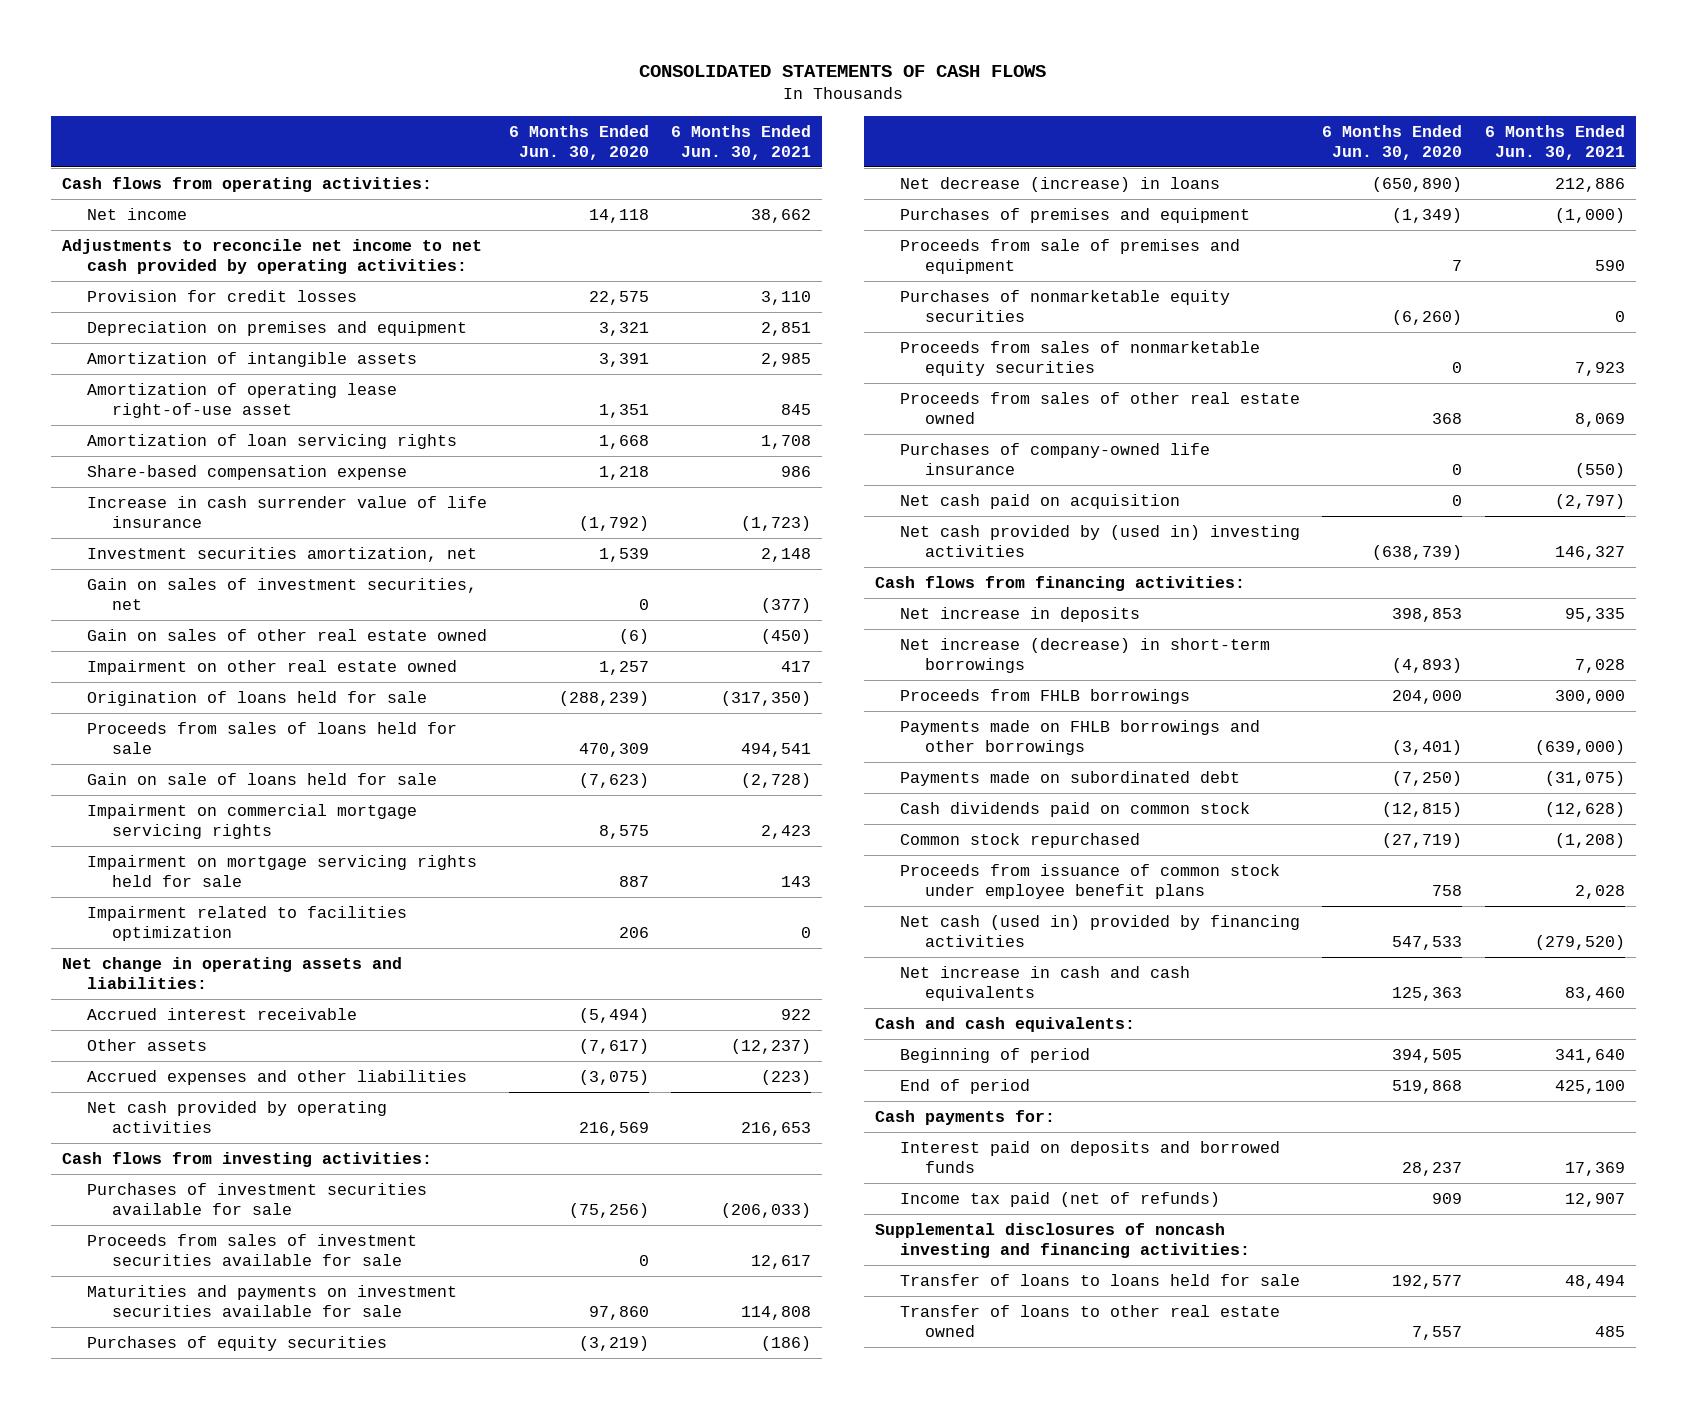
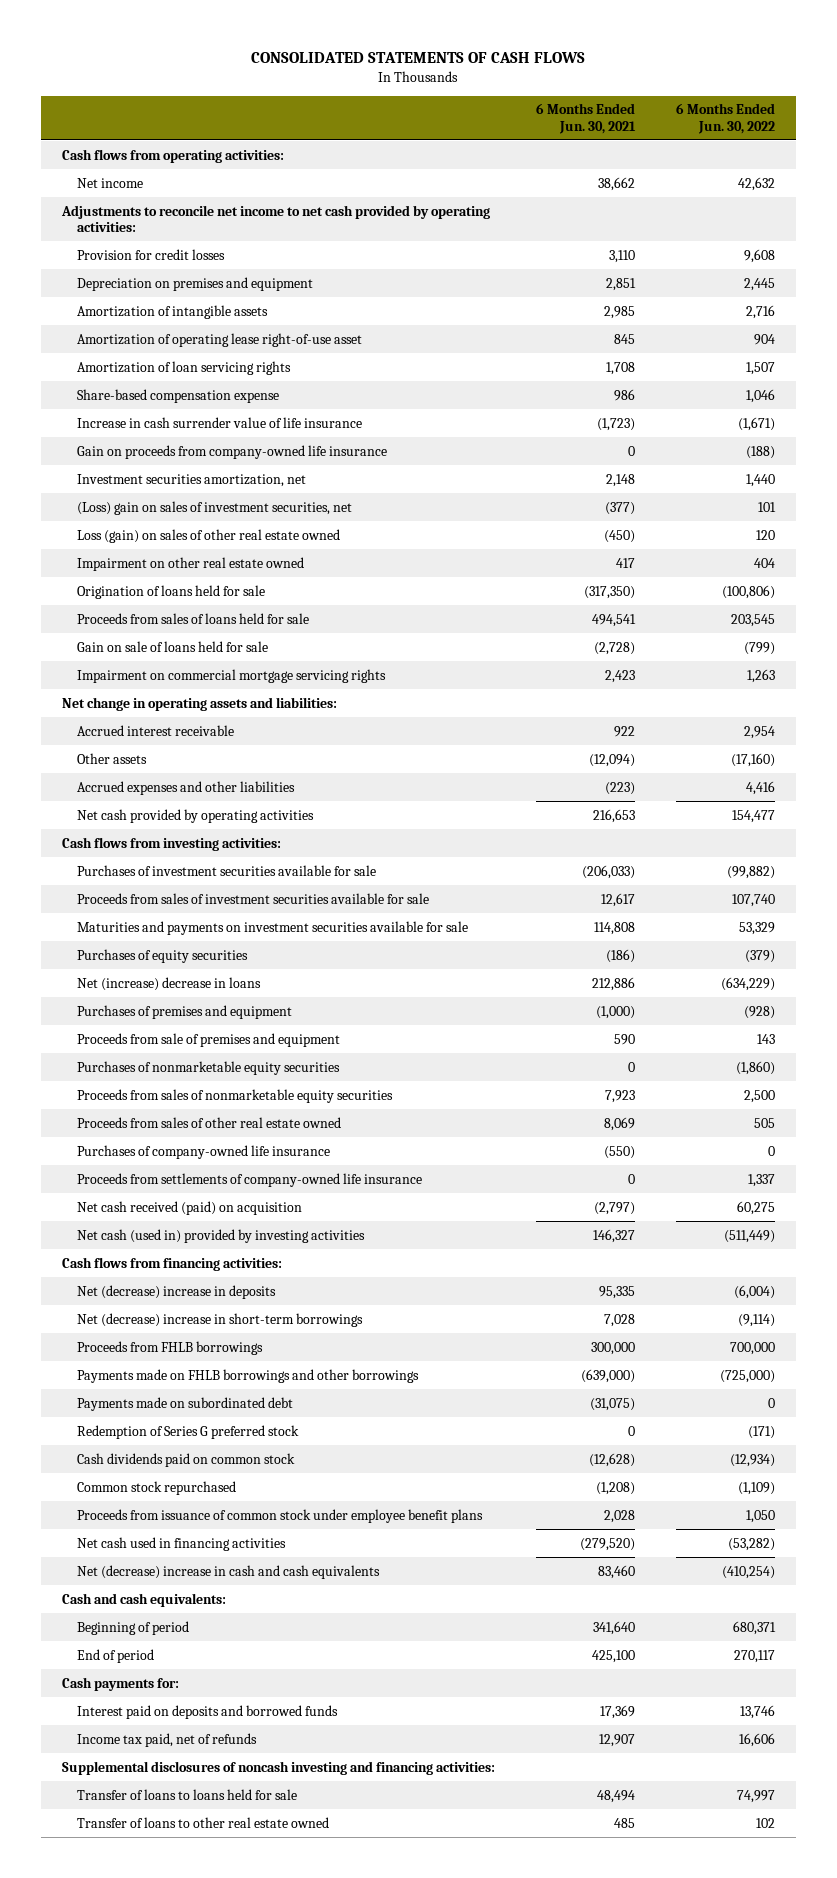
[508,124,649,160] 6 Months Ended Jun. 30, 2020 -> none
none -> [676,103,776,134] 6 Months Ended Jun. 30, 2022
none -> [77,444,388,459] Gain on proceeds from company-owned life insurance
[86,578,477,611] Gain on sales of investment securities, net -> [77,500,353,515] (Loss) gain on sales of investment securities, net
[86,629,487,642] Gain on sales of other real estate owned -> [77,528,341,543] Loss (gain) on sales of other real estate owned
[86,855,477,888] Impairment on mortgage servicing rights held for sale -> none
[86,906,407,942] Impairment related to facilities optimization -> none
[731,1039,812,1055] (12,237) -> [588,753,635,767] (12,094)
[900,177,1221,193] Net decrease (increase) in loans -> [77,976,262,991] Net (increase) decrease in loans
none -> [77,1172,423,1187] Proceeds from settlements of company-owned life insurance
[900,494,1181,510] Net cash paid on acquisition -> [77,1200,303,1215] Net cash received (paid) on acquisition
[900,525,1301,558] Net cash provided by (used in) investing activities -> [77,1228,366,1243] Net cash (used in) provided by investing activities
[900,607,1141,623] Net increase in deposits -> [77,1284,277,1299] Net (decrease) increase in deposits
[900,638,1271,674] Net increase (decrease) in short-term borrowings -> [77,1312,364,1327] Net (decrease) increase in short-term borrowings
none -> [77,1424,300,1439] Redemption of Series G preferred stock
[900,915,1301,948] Net cash (used in) provided by financing activities -> [77,1536,287,1551] Net cash used in financing activities
[900,966,1191,1002] Net increase in cash and cash equivalents -> [77,1564,381,1579] Net (decrease) increase in cash and cash equivalents
[900,1192,1221,1208] Income tax paid (net of refunds) -> [77,1732,258,1747] Income tax paid, net of refunds

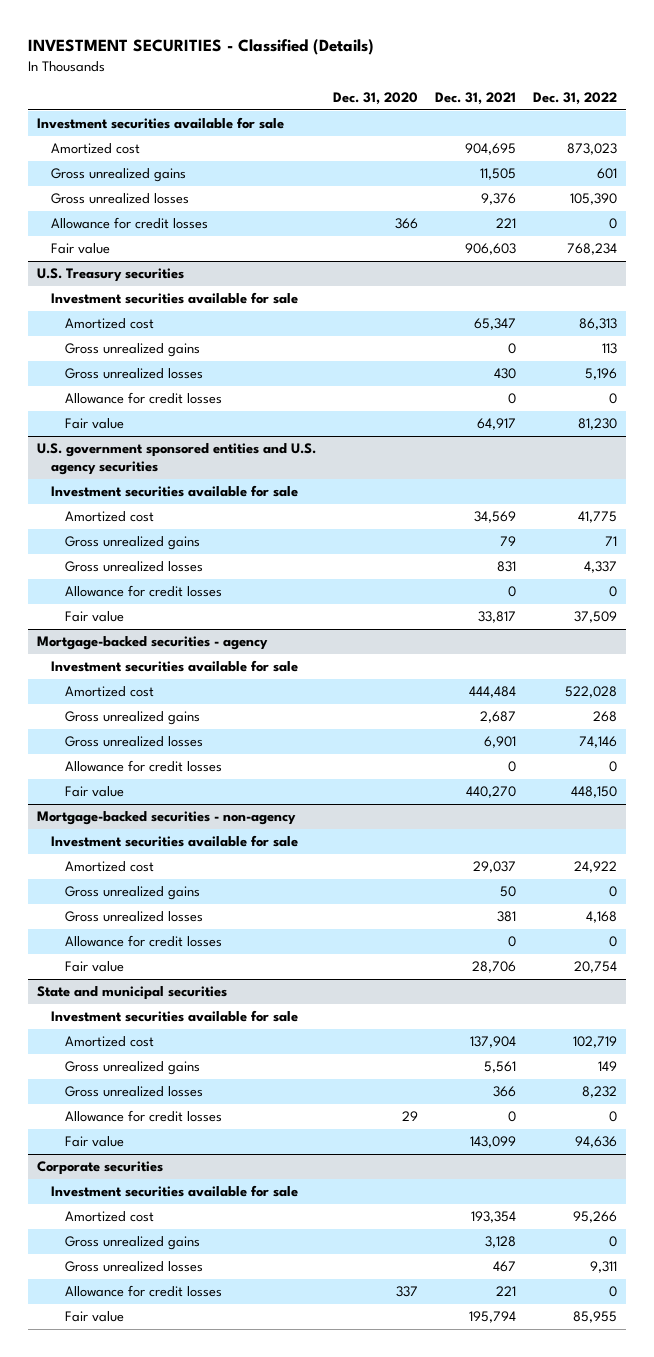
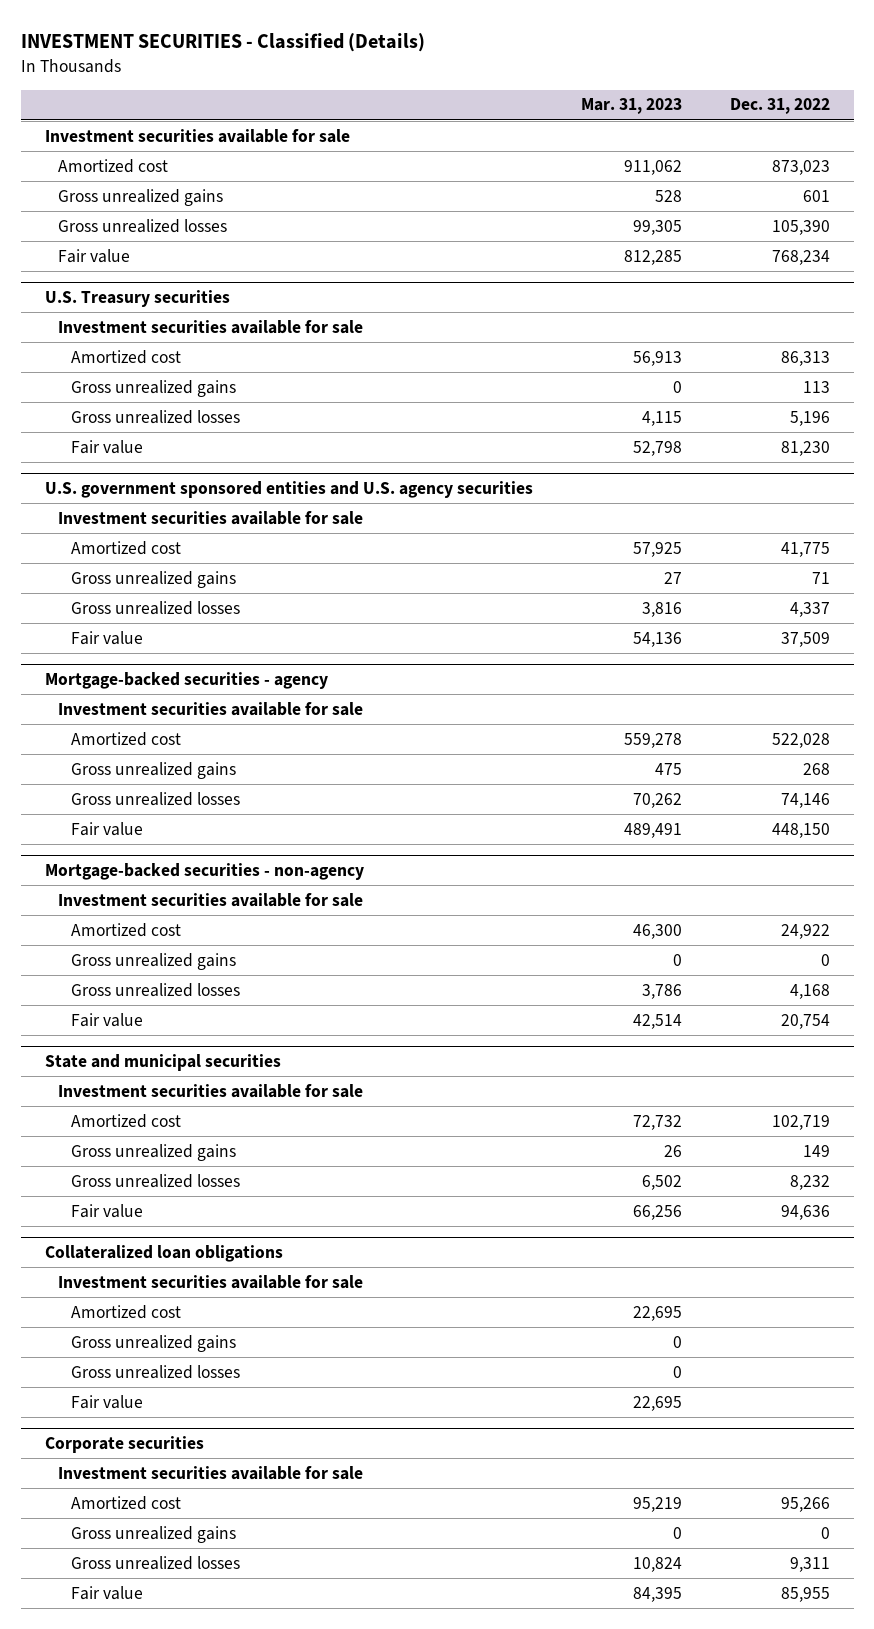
[333,92,419,106] Dec. 31, 2020 -> none
[435,92,517,106] Dec. 31, 2021 -> none
none -> [580,98,682,115] Mar. 31, 2023
[50,217,208,230] Allowance for credit losses -> none
[64,392,222,405] Allowance for credit losses -> none
[64,585,222,598] Allowance for credit losses -> none
[64,760,222,773] Allowance for credit losses -> none
[64,935,222,948] Allowance for credit losses -> none
[64,1110,222,1123] Allowance for credit losses -> none
none -> [44,1245,283,1263] Collateralized loan obligations
none -> [57,1274,363,1289] Investment securities available for sale
none -> [70,1304,181,1319] Amortized cost
none -> [70,1334,236,1352] Gross unrealized gains
none -> [70,1364,240,1379] Gross unrealized losses
none -> [70,1394,143,1409] Fair value
[64,1285,222,1298] Allowance for credit losses -> none

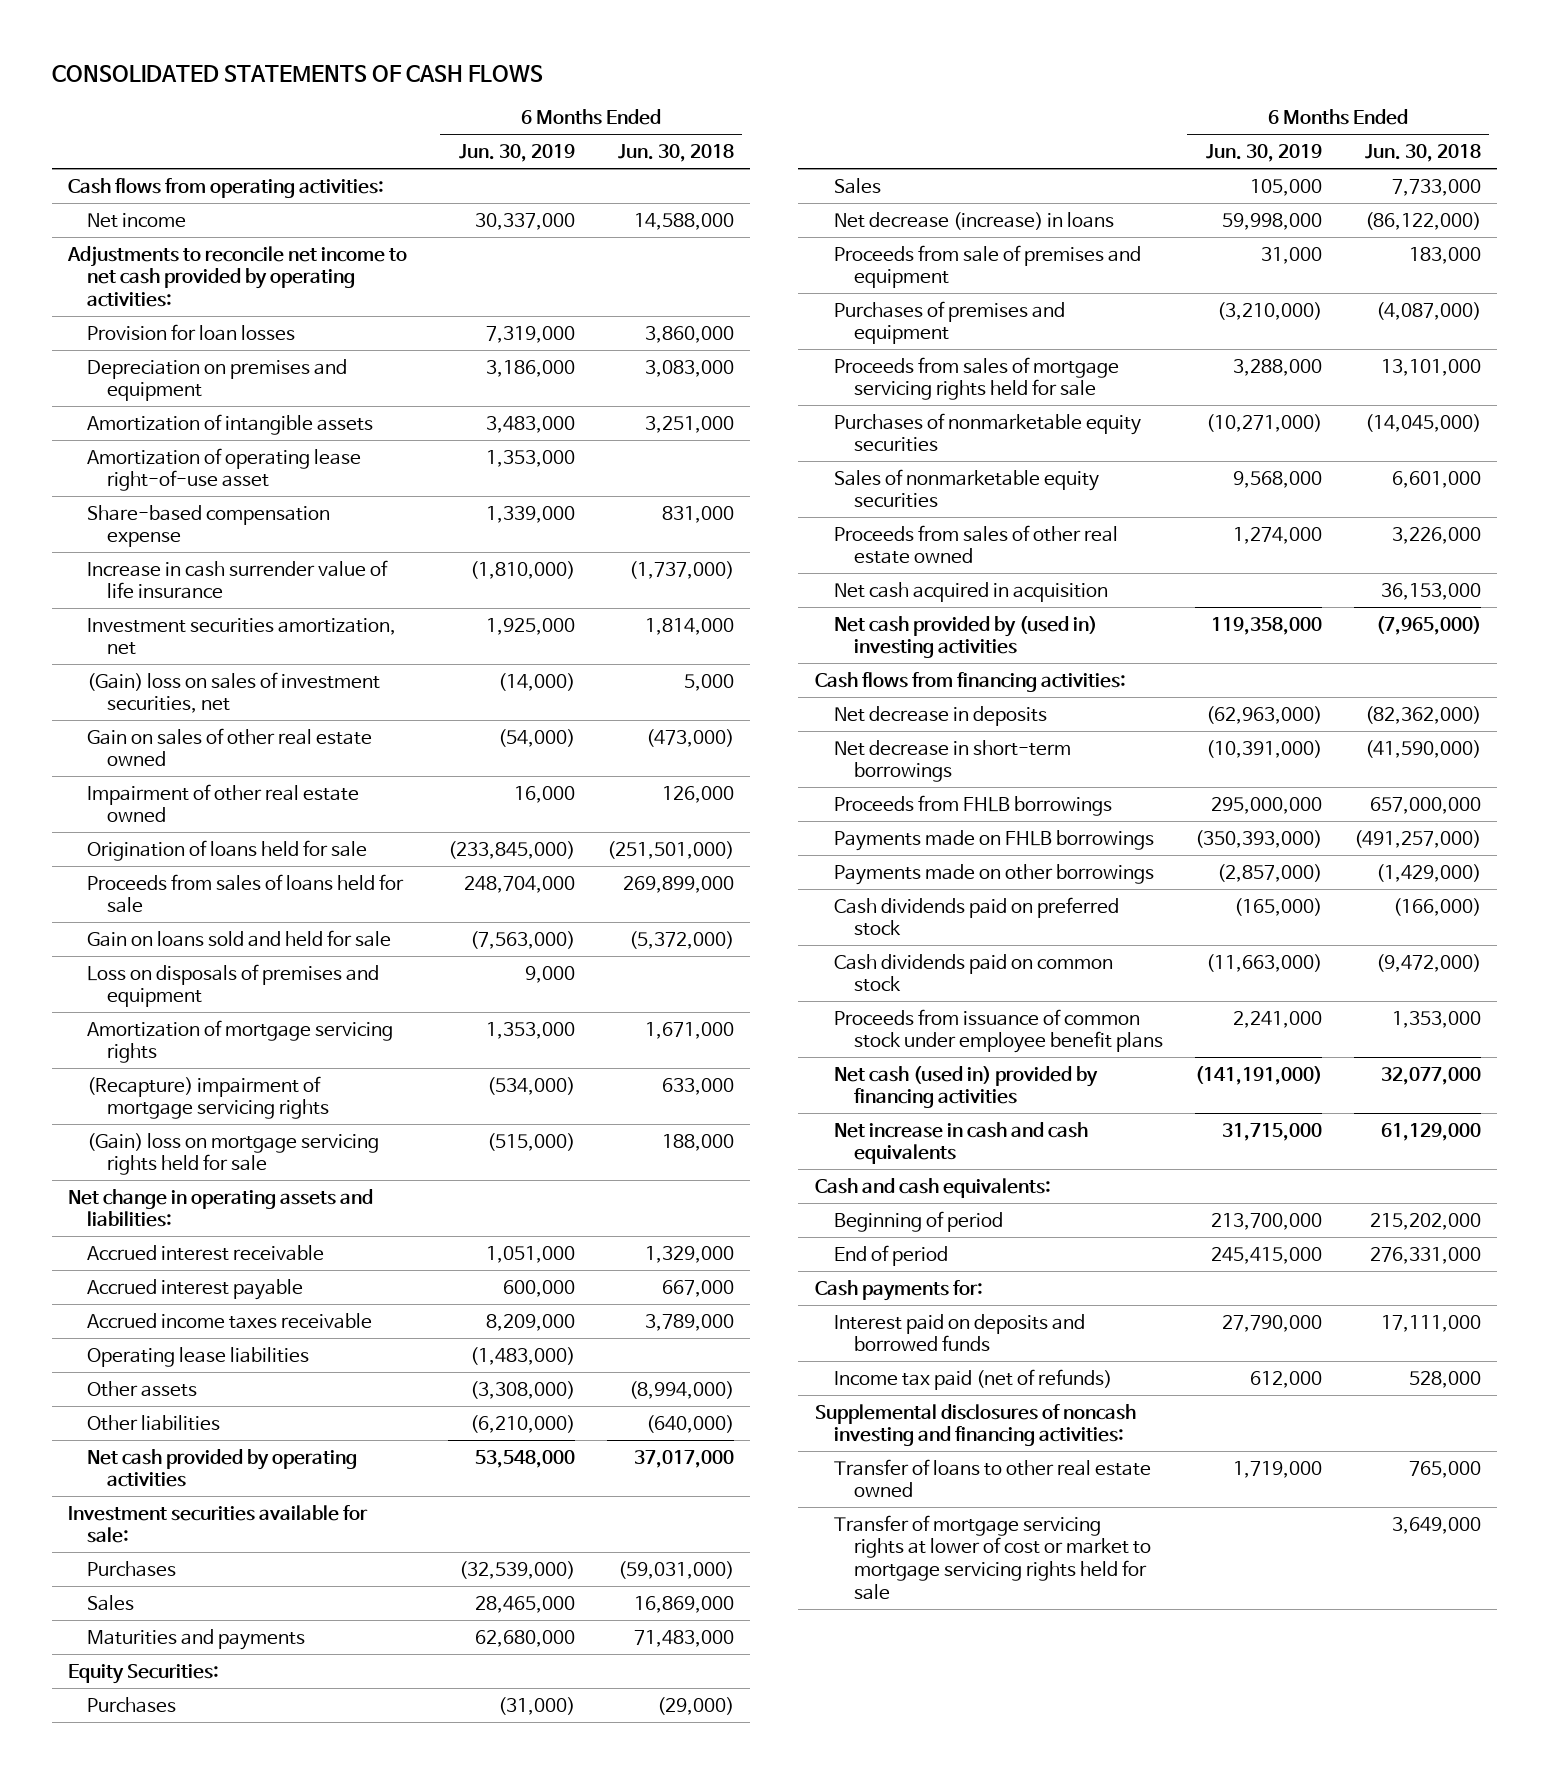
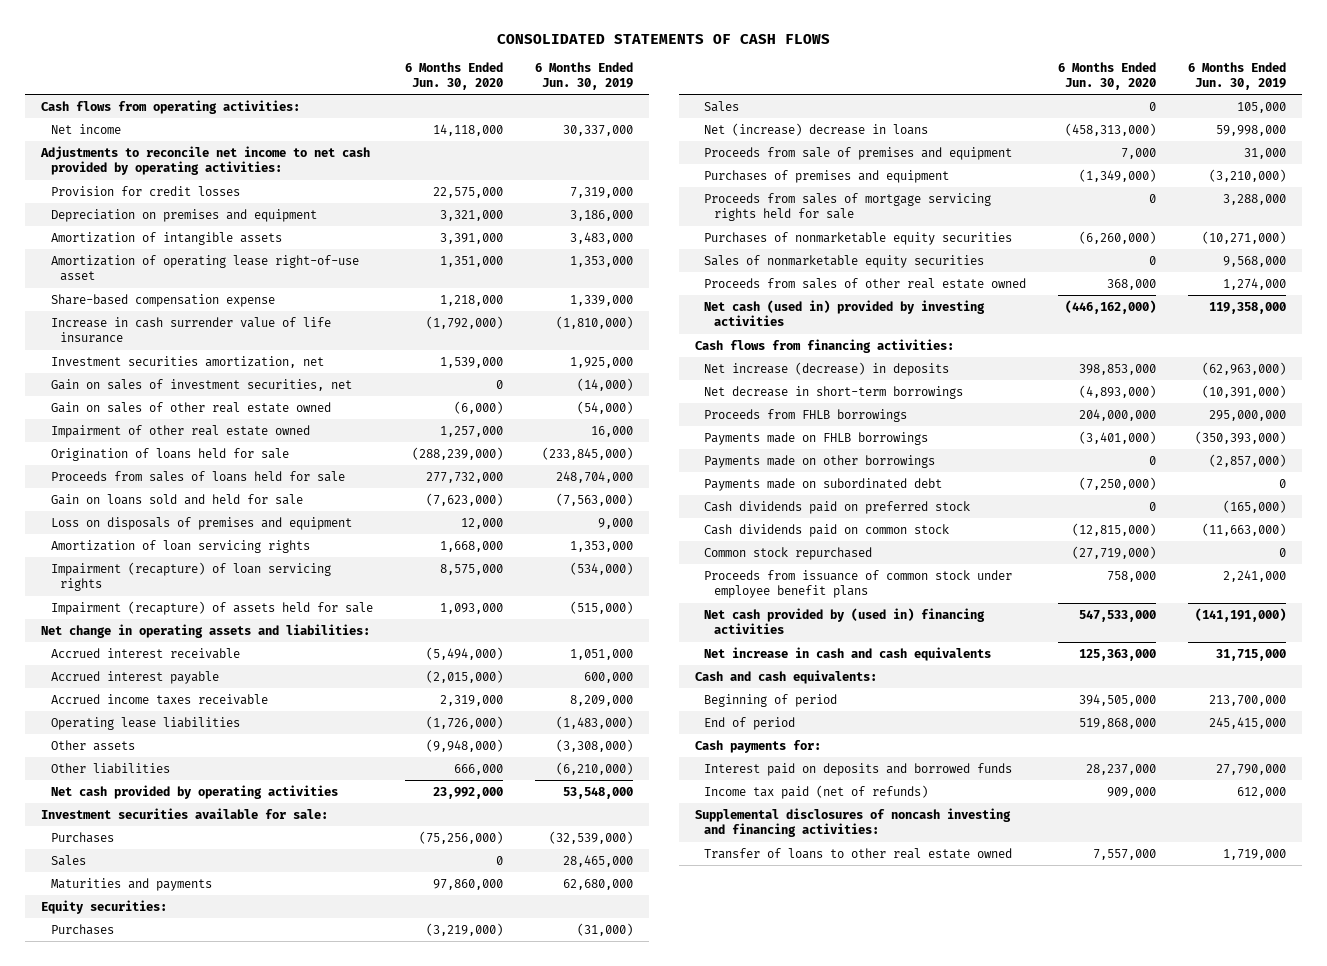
[618,144,735,163] Jun. 30, 2018 -> none
none -> [404,61,503,90] 6 Months Ended Jun. 30, 2020
[87,323,296,341] Provision for loan losses -> [50,185,240,196] Provision for credit losses
[87,671,381,714] (Gain) loss on sales of investment securities, net -> [50,378,352,391] Gain on sales of investment securities, net
[87,1019,394,1064] Amortization of mortgage servicing rights -> [50,539,310,553] Amortization of loan servicing rights
[87,1075,329,1120] (Recapture) impairment of mortgage servicing rights -> [50,561,331,592] Impairment (recapture) of loan servicing rights
[87,1132,380,1176] (Gain) loss on mortgage servicing rights held for sale -> [50,600,373,615] Impairment (recapture) of assets held for sale
[67,1663,219,1684] Equity Securities: -> [41,899,168,914] Equity securities:
[834,211,1115,230] Net decrease (increase) in loans -> [704,122,929,136] Net (increase) decrease in loans
[834,581,1109,602] Net cash acquired in acquisition -> none
[834,615,1098,659] Net cash provided by (used in) investing activities -> [704,299,986,327] Net cash (used in) provided by investing activities
[834,705,1048,726] Net decrease in deposits -> [704,361,950,376] Net increase (decrease) in deposits
none -> [704,477,943,491] Payments made on subordinated debt
none -> [704,546,873,560] Common stock repurchased
[834,1065,1099,1109] Net cash (used in) provided by financing activities -> [704,607,986,635] Net cash provided by (used in) financing activities
[834,1514,1151,1600] Transfer of mortgage servicing rights at lower of cost or market to mortgage servicing rights held for sale -> none

